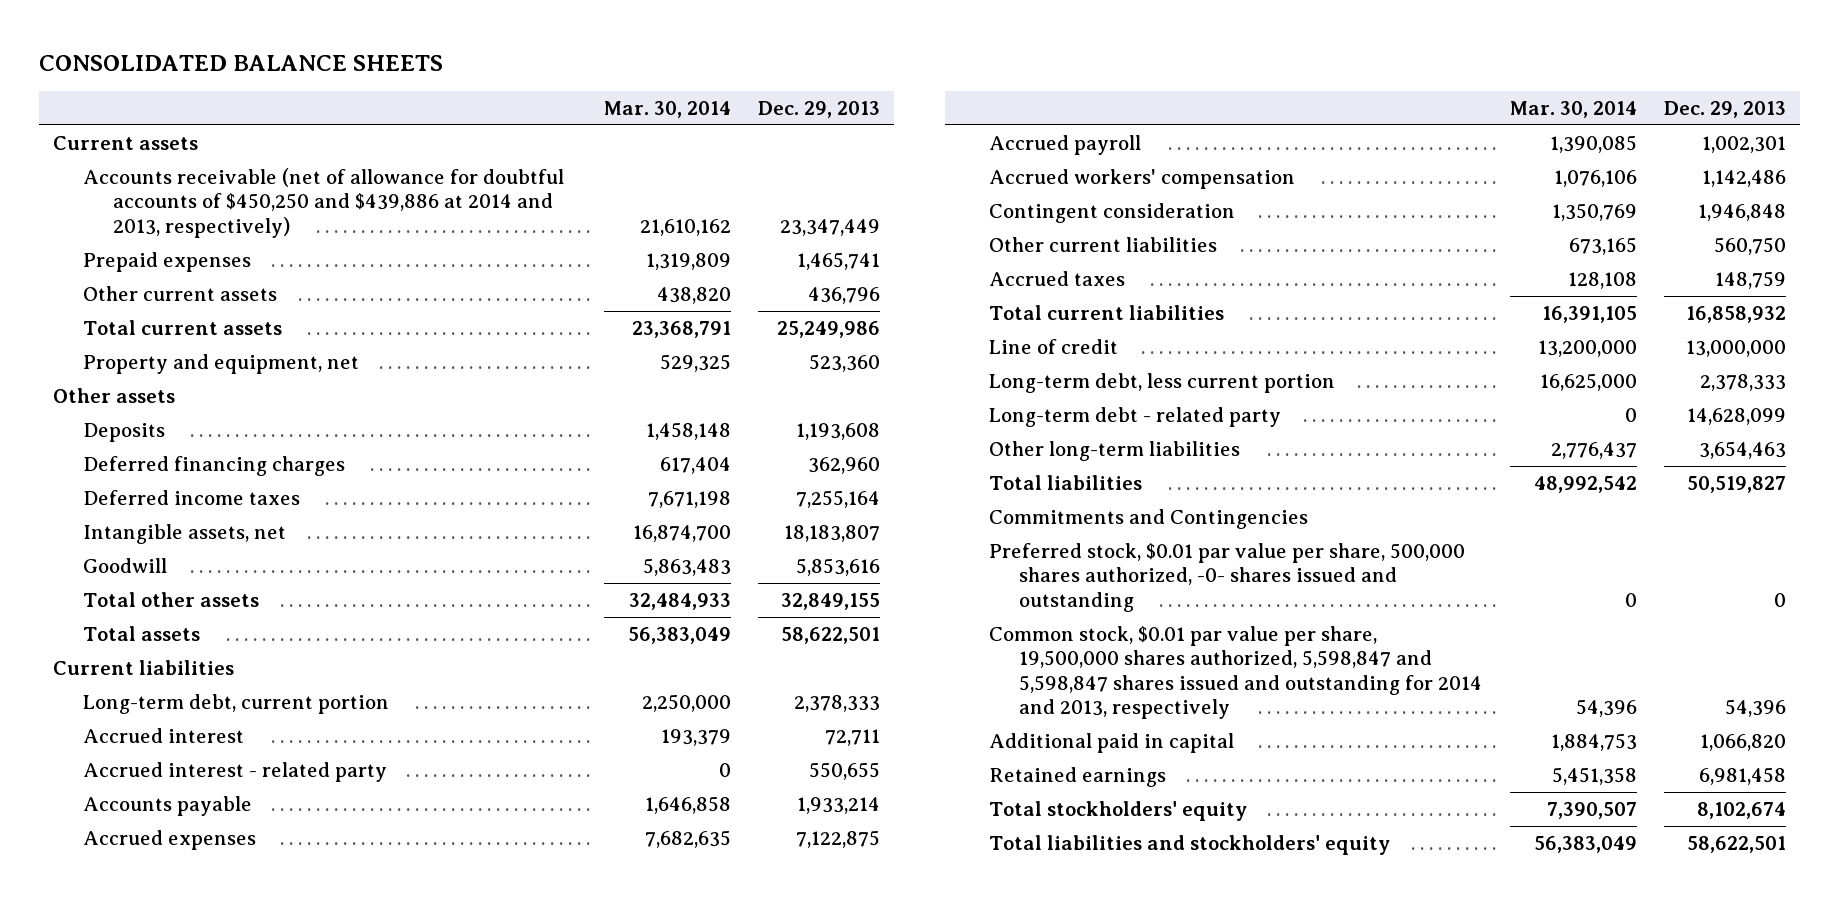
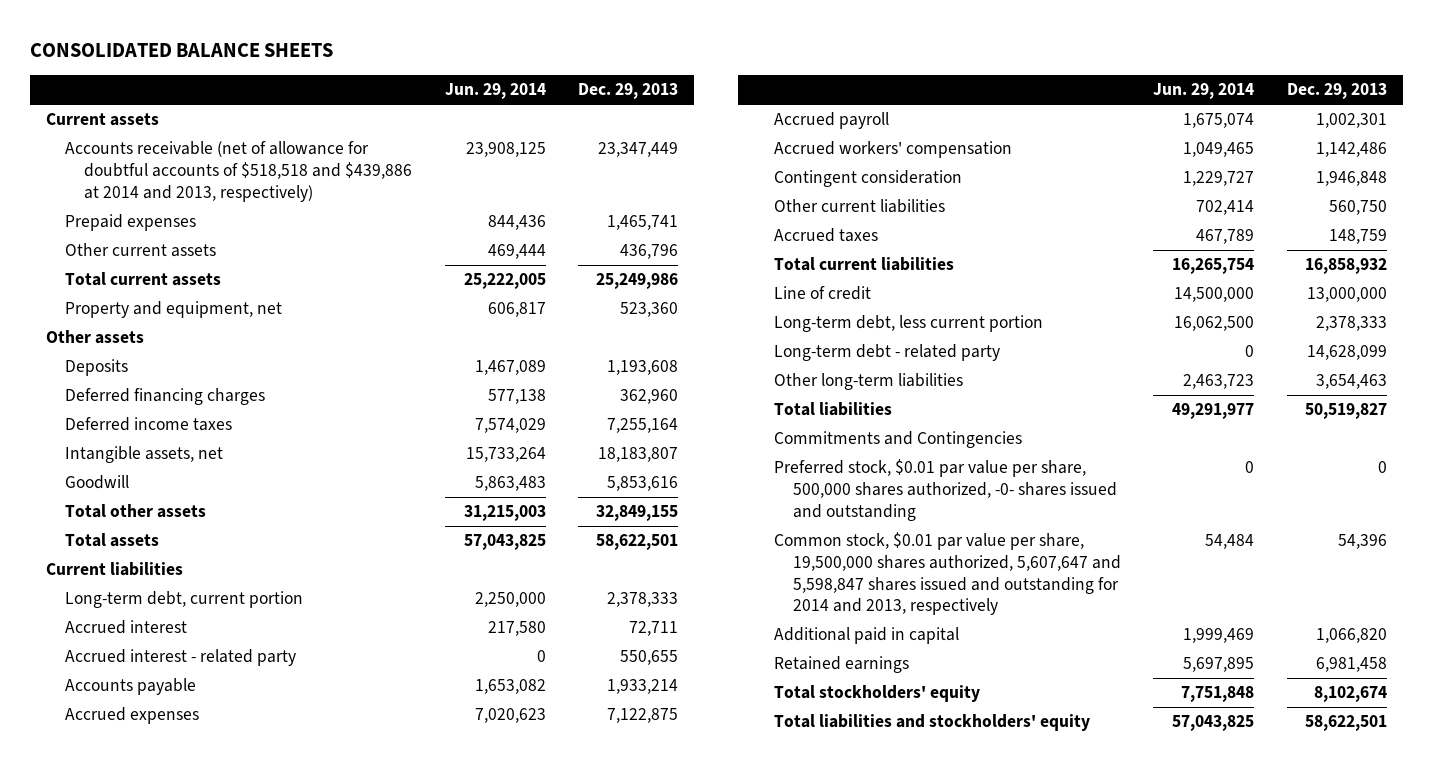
[603,100,731,118] Mar. 30, 2014 -> none
none -> [444,83,546,100] Jun. 29, 2014
[82,168,564,238] Accounts receivable (net of allowance for doubtful accounts of $450,250 and $439,886 at 2014 and 2013, respectively) -> [65,141,413,202] Accounts receivable (net of allowance for doubtful accounts of $518,518 and $439,886 at 2014 and 2013, respectively)
[988,626,1482,719] Common stock, $0.01 par value per share, 19,500,000 shares authorized, 5,598,847 and 5,598,847 shares issued and outstanding for 2014 and 2013, respectively -> [773,532,1122,616] Common stock, $0.01 par value per share, 19,500,000 shares authorized, 5,607,647 and 5,598,847 shares issued and outstanding for 2014 and 2013, respectively

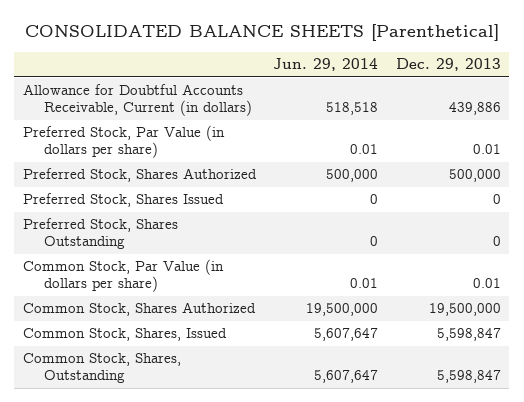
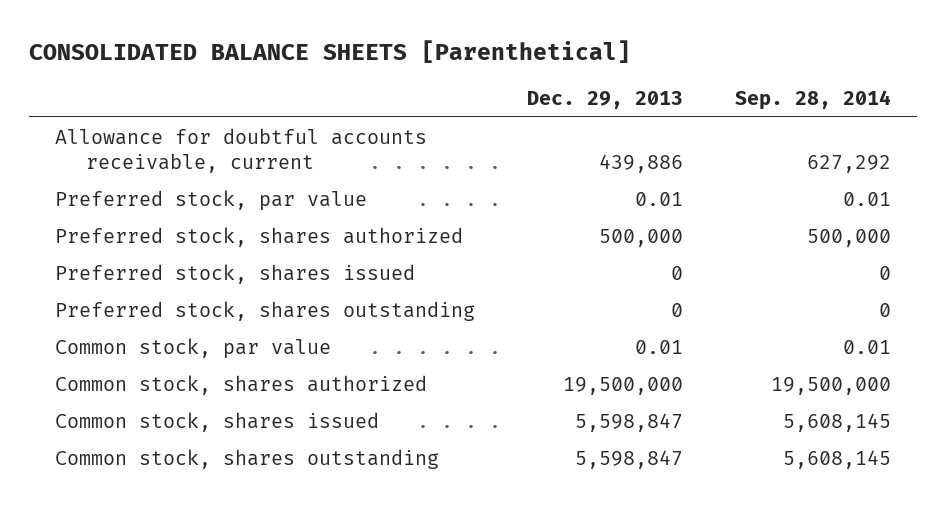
[273,58,379,72] Jun. 29, 2014 -> none
none -> [735,89,892,110] Sep. 28, 2014
[23,84,253,117] Allowance for Doubtful Accounts Receivable, Current (in dollars) -> [55,127,428,173] Allowance for doubtful accounts receivable, current
[23,125,226,159] Preferred Stock, Par Value (in dollars per share) -> [55,189,368,211] Preferred stock, par value
[23,168,258,183] Preferred Stock, Shares Authorized -> [55,226,464,247] Preferred stock, shares authorized
[23,193,225,208] Preferred Stock, Shares Issued -> [55,263,416,284] Preferred stock, shares issued
[23,218,179,250] Preferred Stock, Shares Outstanding -> [55,300,476,321] Preferred stock, shares outstanding
[23,259,225,293] Common Stock, Par Value (in dollars per share) -> [55,337,332,359] Common stock, par value
[23,302,257,317] Common Stock, Shares Authorized -> [55,374,428,395] Common stock, shares authorized
[23,328,228,342] Common Stock, Shares, Issued -> [55,411,380,432] Common stock, shares issued
[23,353,182,384] Common Stock, Shares, Outstanding -> [55,448,440,469] Common stock, shares outstanding

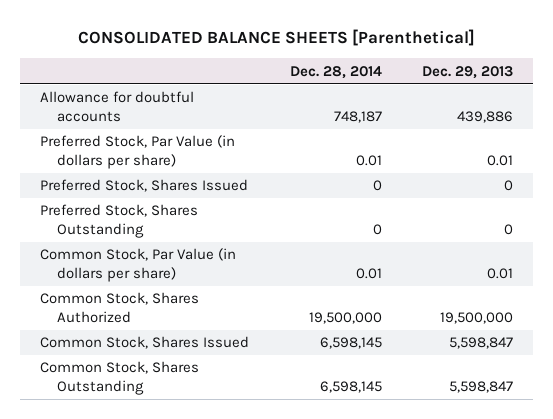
[735,89,892,110] Sep. 28, 2014 -> none
none -> [289,65,382,79] Dec. 28, 2014
[55,226,464,247] Preferred stock, shares authorized -> none
[55,127,428,173] Allowance for doubtful accounts receivable, current -> [40,91,195,123] Allowance for doubtful accounts
[55,189,368,211] Preferred stock, par value -> [40,135,236,170] Preferred Stock, Par Value (in dollars per share)
[55,263,416,284] Preferred stock, shares issued -> [40,179,249,193] Preferred Stock, Shares Issued
[55,300,476,321] Preferred stock, shares outstanding -> [40,204,199,239] Preferred Stock, Shares Outstanding
[55,337,332,359] Common stock, par value -> [40,248,237,283] Common Stock, Par Value (in dollars per share)
[55,374,428,395] Common stock, shares authorized -> [40,292,200,324] Common Stock, Shares Authorized
[55,411,380,432] Common stock, shares issued -> [40,336,250,350] Common Stock, Shares Issued
[55,448,440,469] Common stock, shares outstanding -> [40,361,200,396] Common Stock, Shares Outstanding

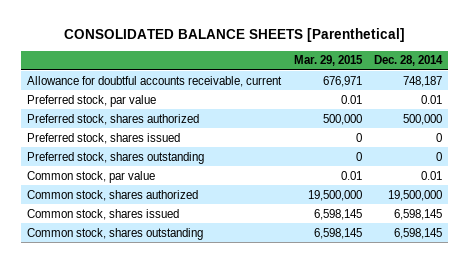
[422,65,514,79] Dec. 29, 2013 -> none
none -> [293,55,363,67] Mar. 29, 2015
[40,91,195,123] Allowance for doubtful accounts -> [26,75,282,87] Allowance for doubtful accounts receivable, current
[40,135,236,170] Preferred Stock, Par Value (in dollars per share) -> [26,94,156,107] Preferred stock, par value
none -> [26,113,199,125] Preferred stock, shares authorized
[40,179,249,193] Preferred Stock, Shares Issued -> [26,132,180,144] Preferred stock, shares issued
[40,204,199,239] Preferred Stock, Shares Outstanding -> [26,151,204,164] Preferred stock, shares outstanding
[40,248,237,283] Common Stock, Par Value (in dollars per share) -> [26,170,155,183] Common stock, par value
[40,292,200,324] Common Stock, Shares Authorized -> [26,189,198,201] Common stock, shares authorized
[40,336,250,350] Common Stock, Shares Issued -> [26,208,179,220] Common stock, shares issued
[40,361,200,396] Common Stock, Shares Outstanding -> [26,227,203,240] Common stock, shares outstanding

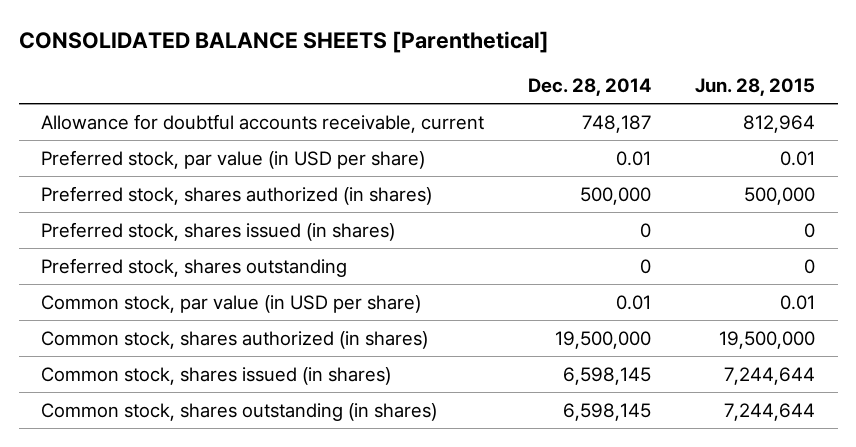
[293,55,363,67] Mar. 29, 2015 -> none
none -> [695,77,816,96] Jun. 28, 2015
[26,94,156,107] Preferred stock, par value -> [40,149,425,169] Preferred stock, par value (in USD per share)
[26,113,199,125] Preferred stock, shares authorized -> [40,185,432,205] Preferred stock, shares authorized (in shares)
[26,132,180,144] Preferred stock, shares issued -> [40,221,395,241] Preferred stock, shares issued (in shares)
[26,170,155,183] Common stock, par value -> [40,294,421,313] Common stock, par value (in USD per share)
[26,189,198,201] Common stock, shares authorized -> [40,330,428,349] Common stock, shares authorized (in shares)
[26,208,179,220] Common stock, shares issued -> [40,366,391,385] Common stock, shares issued (in shares)
[26,227,203,240] Common stock, shares outstanding -> [40,402,437,421] Common stock, shares outstanding (in shares)

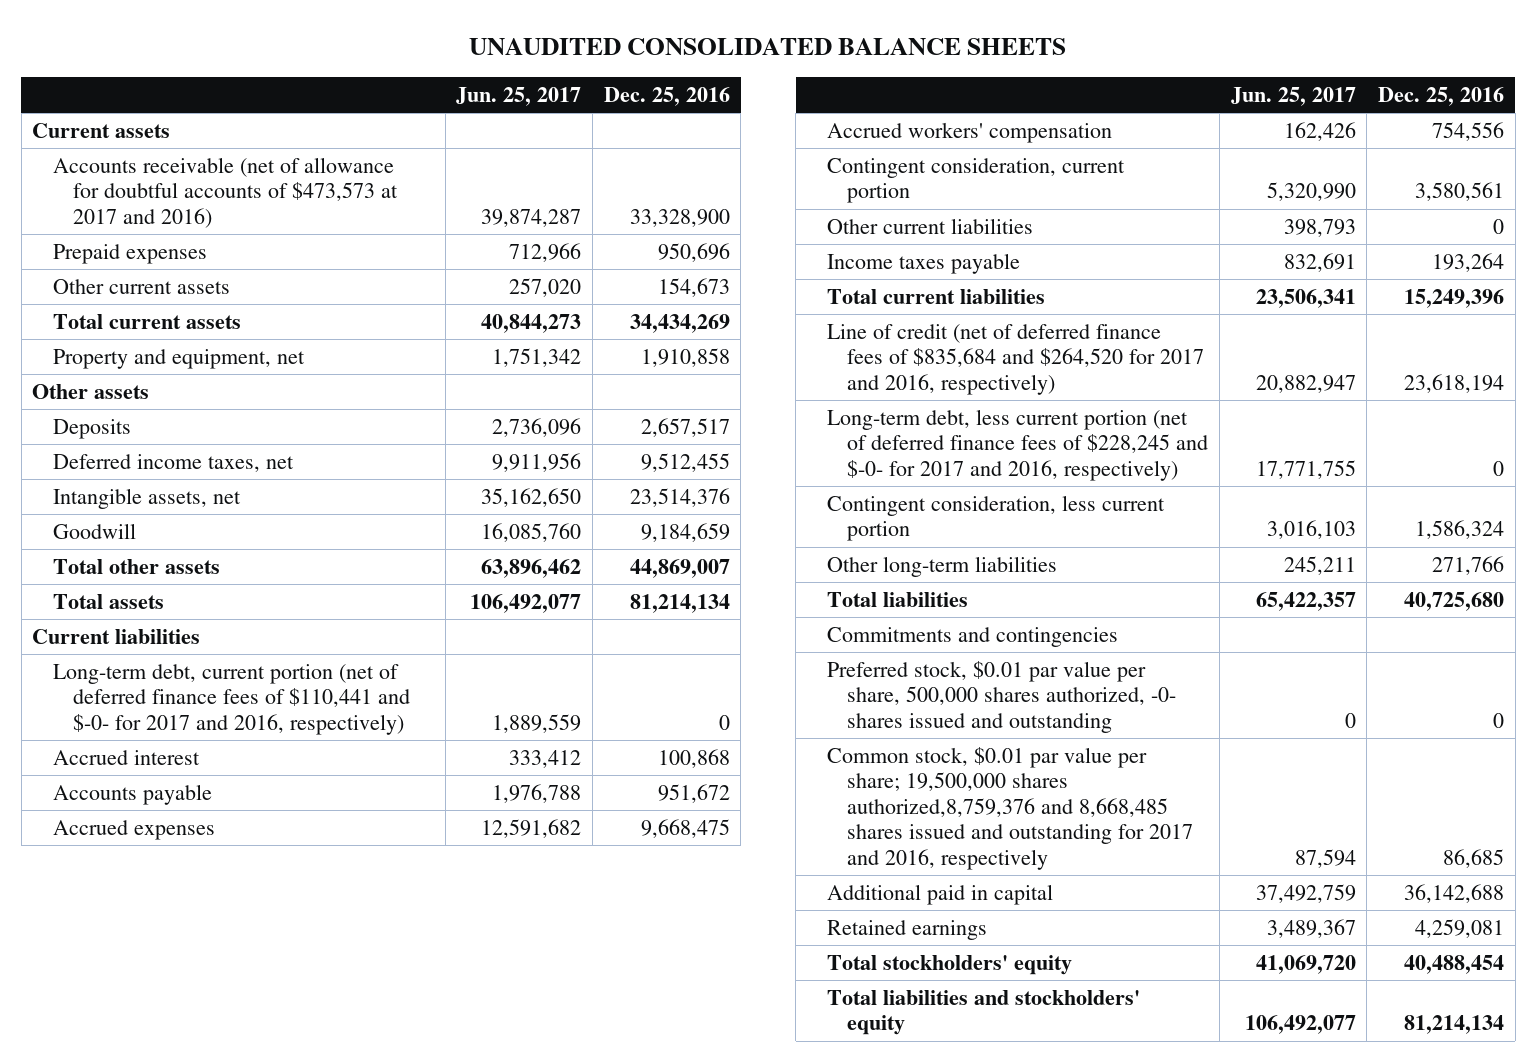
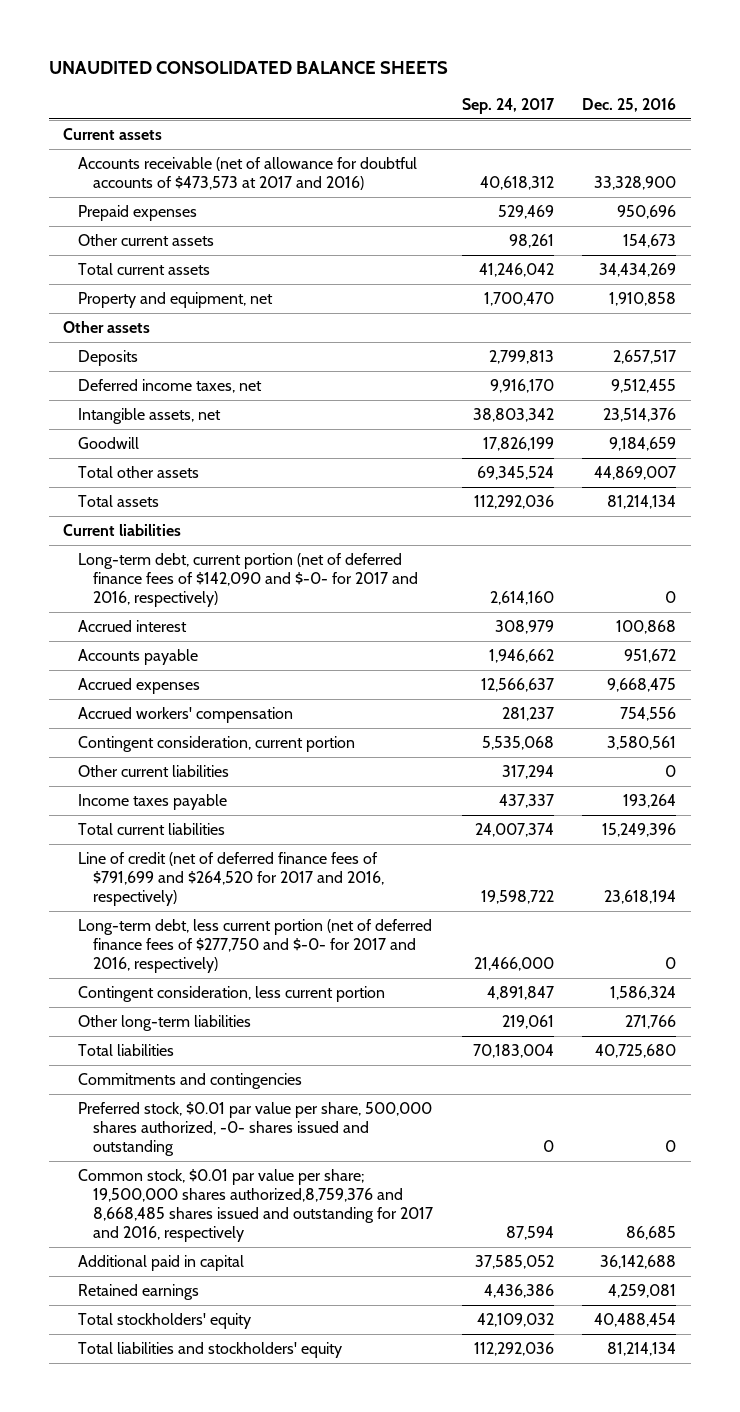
[456,87,582,107] Jun. 25, 2017 -> none
none -> [461,97,555,114] Sep. 24, 2017
[52,663,410,735] Long-term debt, current portion (net of deferred finance fees of $110,441 and $-0- for 2017 and 2016, respectively) -> [78,553,418,607] Long-term debt, current portion (net of deferred finance fees of $142,090 and $-0- for 2017 and 2016, respectively)
[827,323,1205,395] Line of credit (net of deferred finance fees of $835,684 and $264,520 for 2017 and 2016, respectively) -> [78,852,384,906] Line of credit (net of deferred finance fees of $791,699 and $264,520 for 2017 and 2016, respectively)
[827,408,1209,481] Long-term debt, less current portion (net of deferred finance fees of $228,245 and $-0- for 2017 and 2016, respectively) -> [78,919,433,973] Long-term debt, less current portion (net of deferred finance fees of $277,750 and $-0- for 2017 and 2016, respectively)

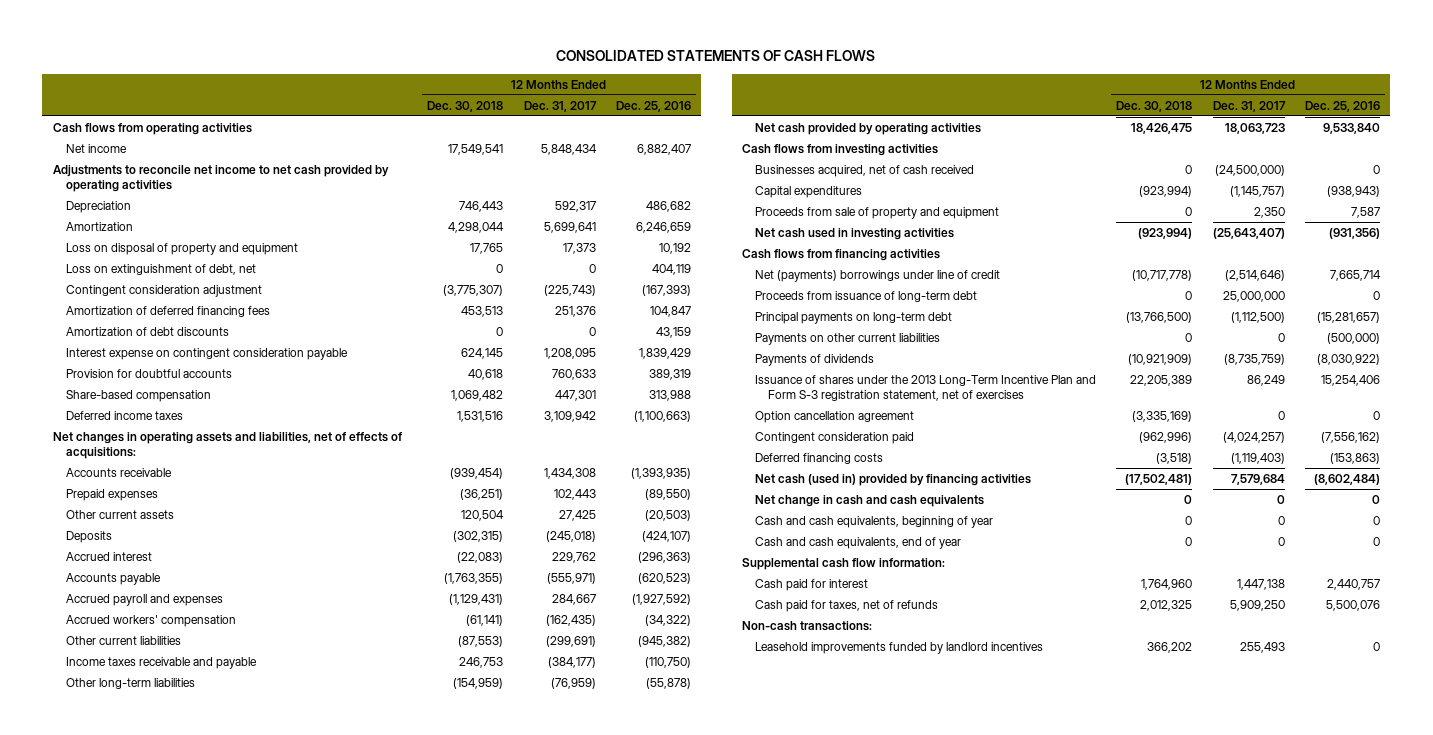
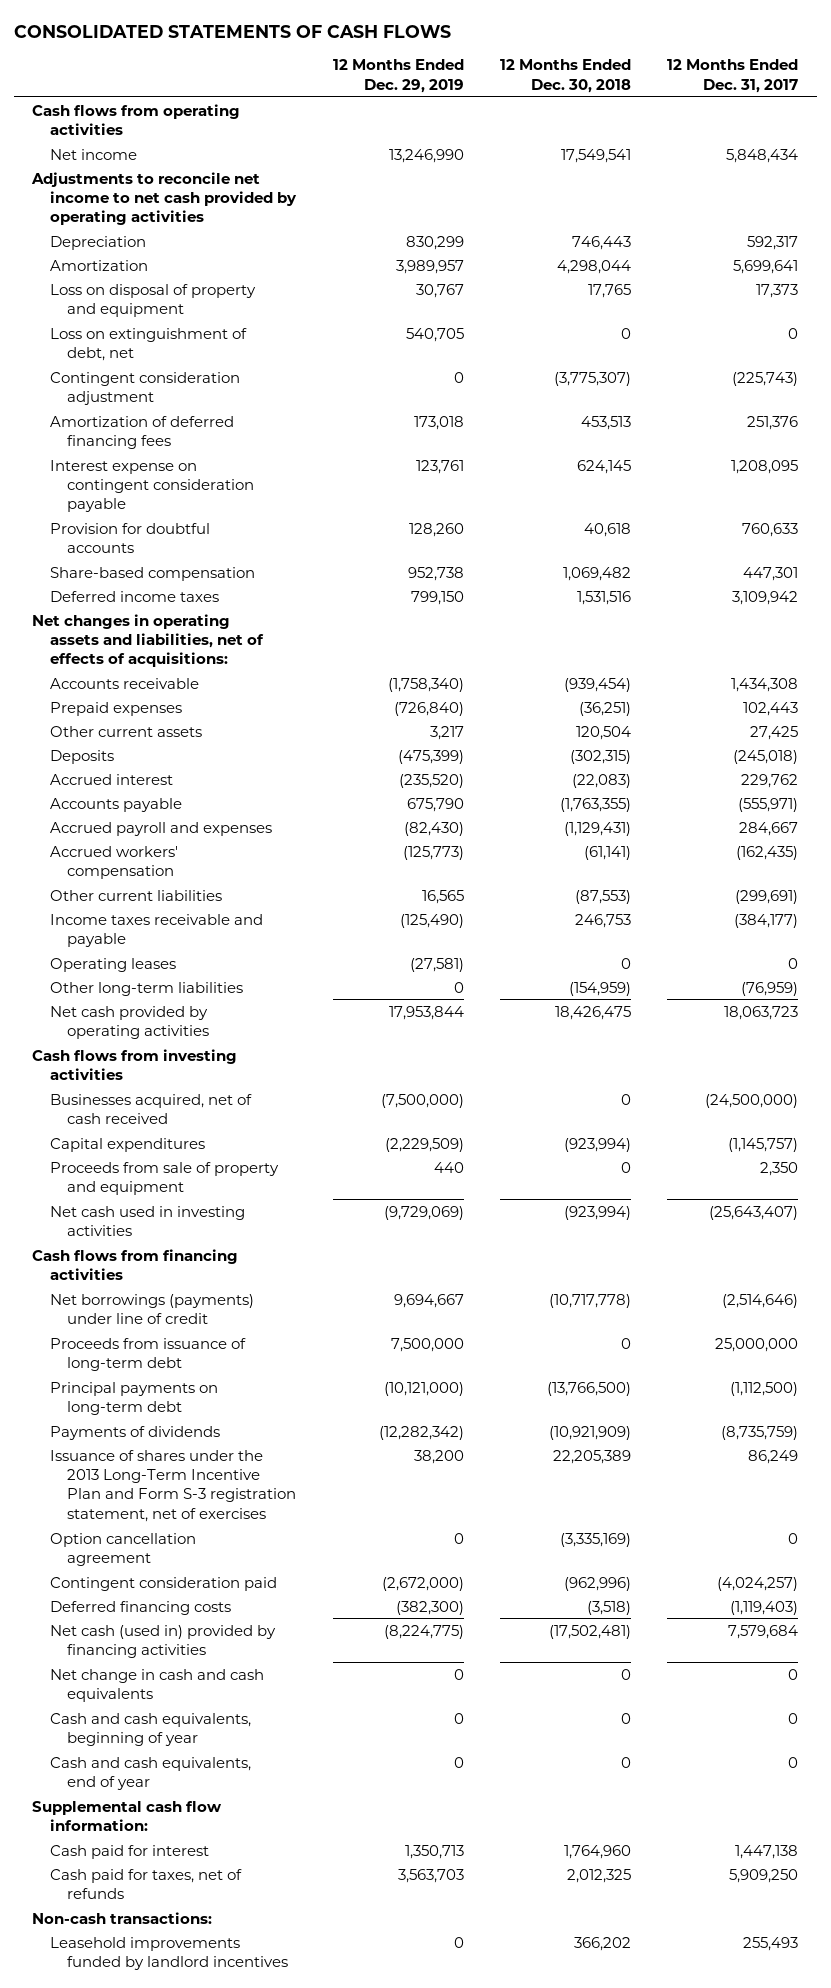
[615,100,691,112] Dec. 25, 2016 -> none
none -> [332,59,464,93] 12 Months Ended Dec. 29, 2019
[65,326,229,336] Amortization of debt discounts -> none
none -> [49,957,176,972] Operating leases
[754,269,1000,282] Net (payments) borrowings under line of credit -> [49,1293,254,1324] Net borrowings (payments) under line of credit
[754,332,940,345] Payments on other current liabilities -> none

